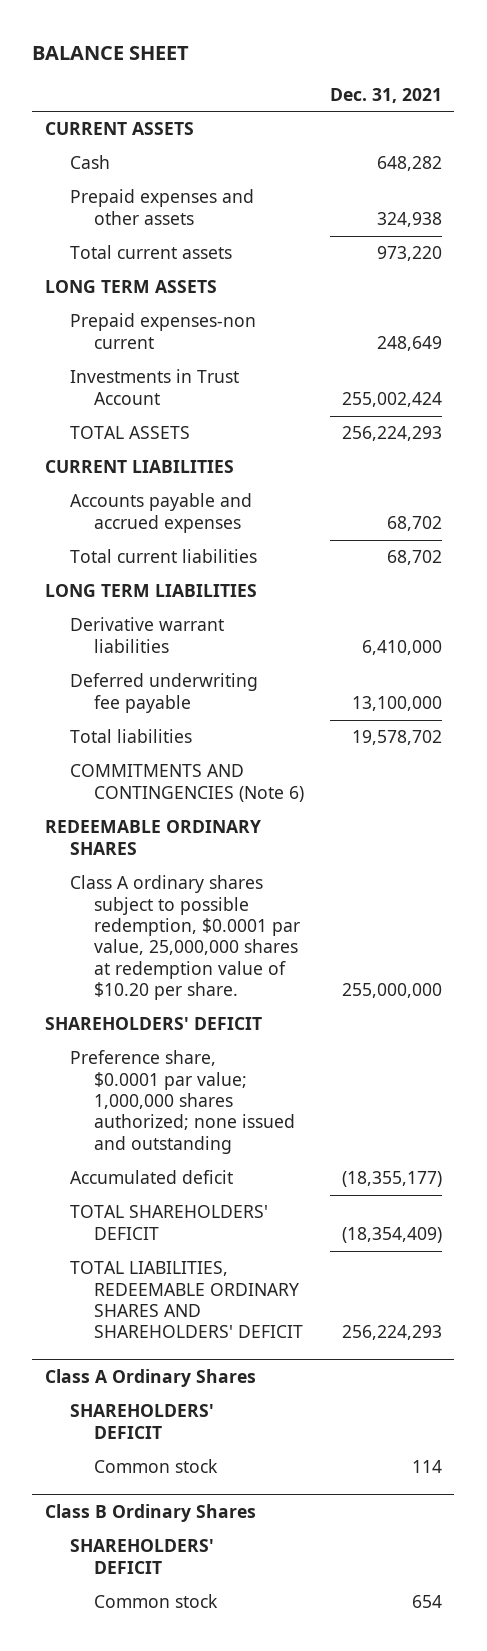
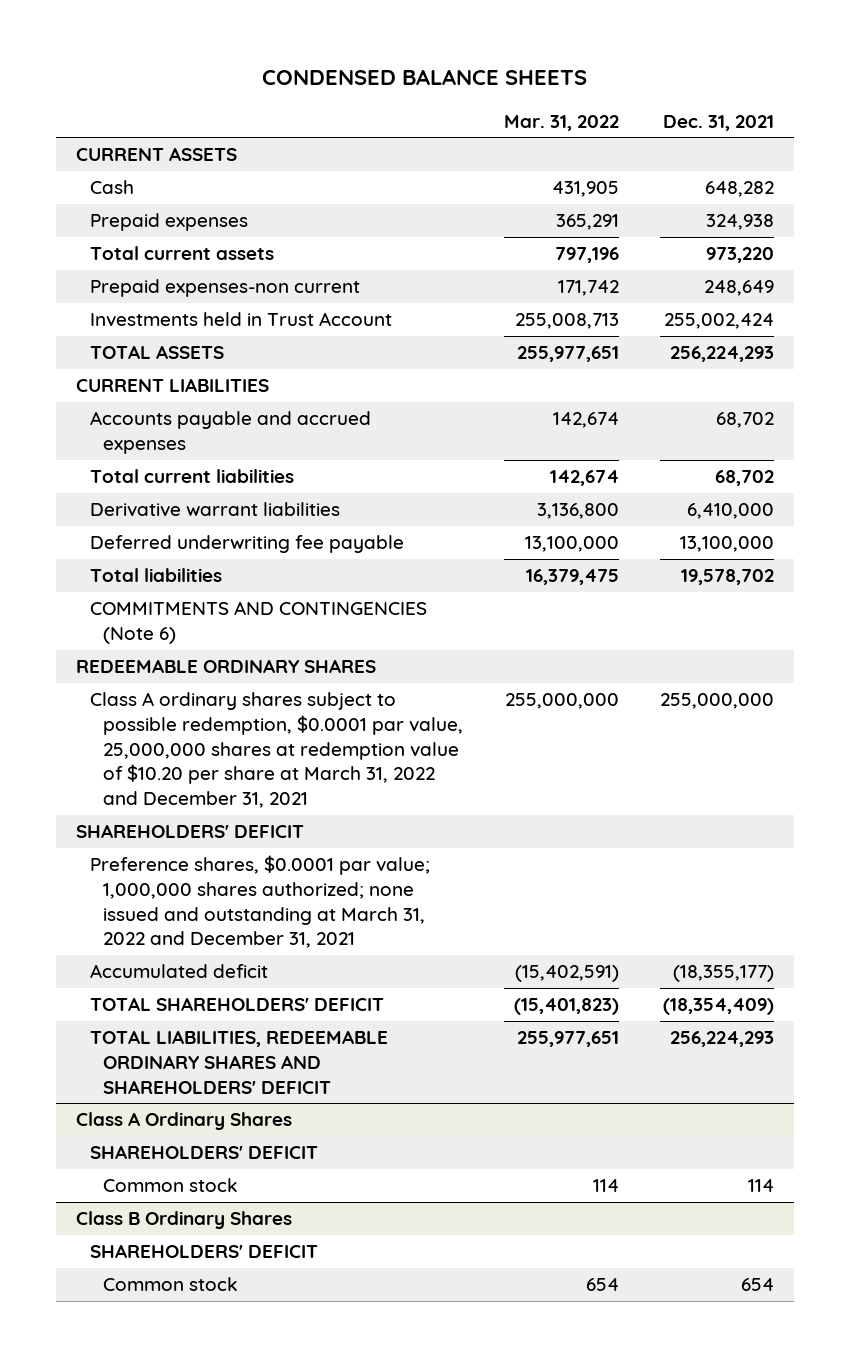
[32,45,190,60] BALANCE SHEET -> [262,69,588,86] CONDENSED BALANCE SHEETS
none -> [504,114,620,131] Mar. 31, 2022
[69,189,254,225] Prepaid expenses and other assets -> [89,213,248,232] Prepaid expenses
[45,280,218,294] LONG TERM ASSETS -> none
[69,369,239,405] Investments in Trust Account -> [89,312,392,328] Investments held in Trust Account
[45,584,258,598] LONG TERM LIABILITIES -> none
[69,875,300,1000] Class A ordinary shares subject to possible redemption, $0.0001 par value, 25,000,000 shares at redemption value of $10.20 per share. -> [89,692,464,808] Class A ordinary shares subject to possible redemption, $0.0001 par value, 25,000,000 shares at redemption value of $10.20 per share at March 31, 2022 and December 31, 2021
[69,1050,295,1154] Preference share, $0.0001 par value; 1,000,000 shares authorized; none issued and outstanding -> [89,855,430,949] Preference shares, $0.0001 par value; 1,000,000 shares authorized; none issued and outstanding at March 31, 2022 and December 31, 2021

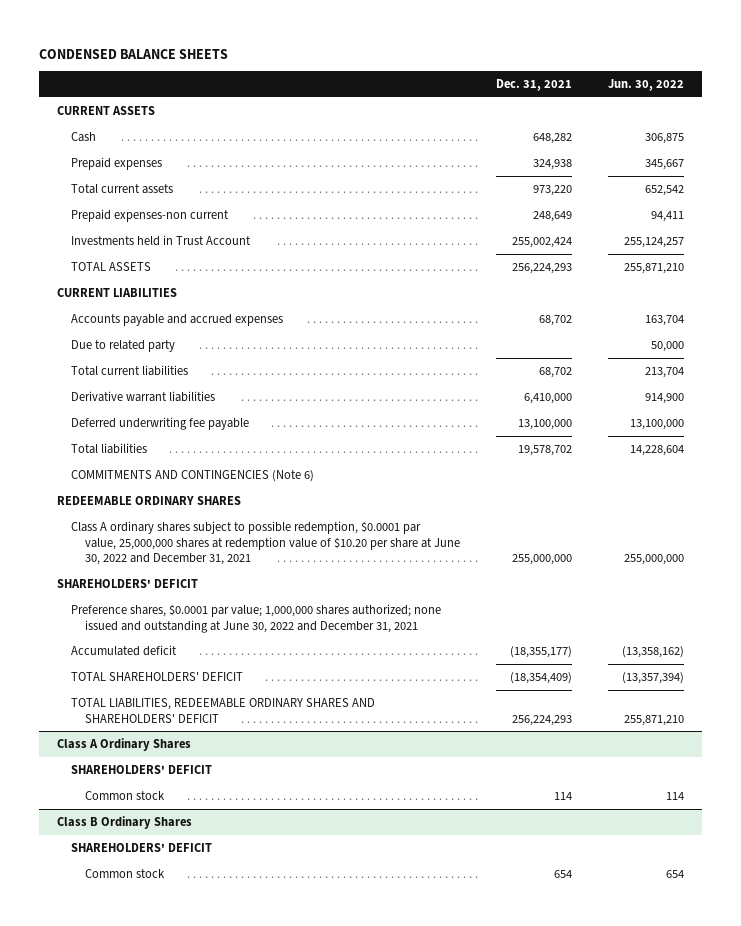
[504,114,620,131] Mar. 31, 2022 -> none
none -> [607,78,684,91] Jun. 30, 2022
none -> [71,339,176,352] Due to related party
[89,692,464,808] Class A ordinary shares subject to possible redemption, $0.0001 par value, 25,000,000 shares at redemption value of $10.20 per share at March 31, 2022 and December 31, 2021 -> [71,520,460,566] Class A ordinary shares subject to possible redemption, $0.0001 par value, 25,000,000 shares at redemption value of $10.20 per share at June 30, 2022 and December 31, 2021
[89,855,430,949] Preference shares, $0.0001 par value; 1,000,000 shares authorized; none issued and outstanding at March 31, 2022 and December 31, 2021 -> [71,603,442,633] Preference shares, $0.0001 par value; 1,000,000 shares authorized; none issued and outstanding at June 30, 2022 and December 31, 2021

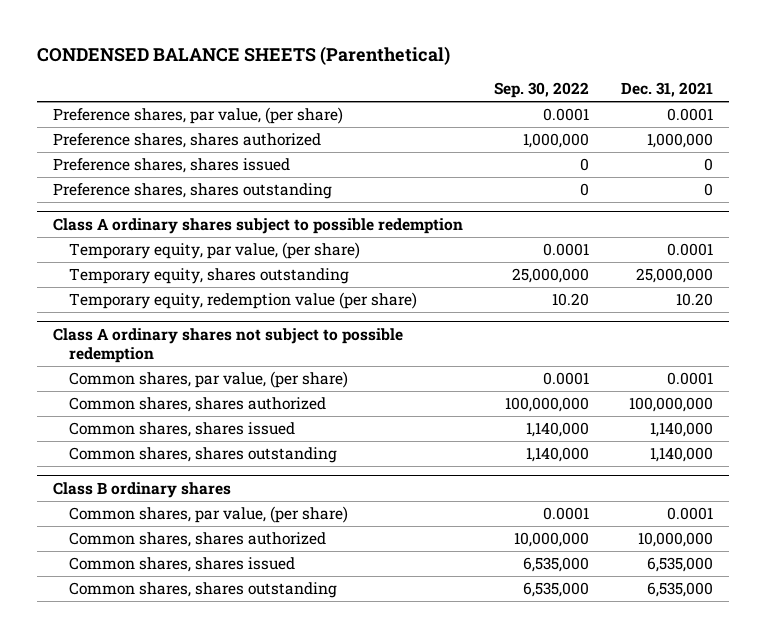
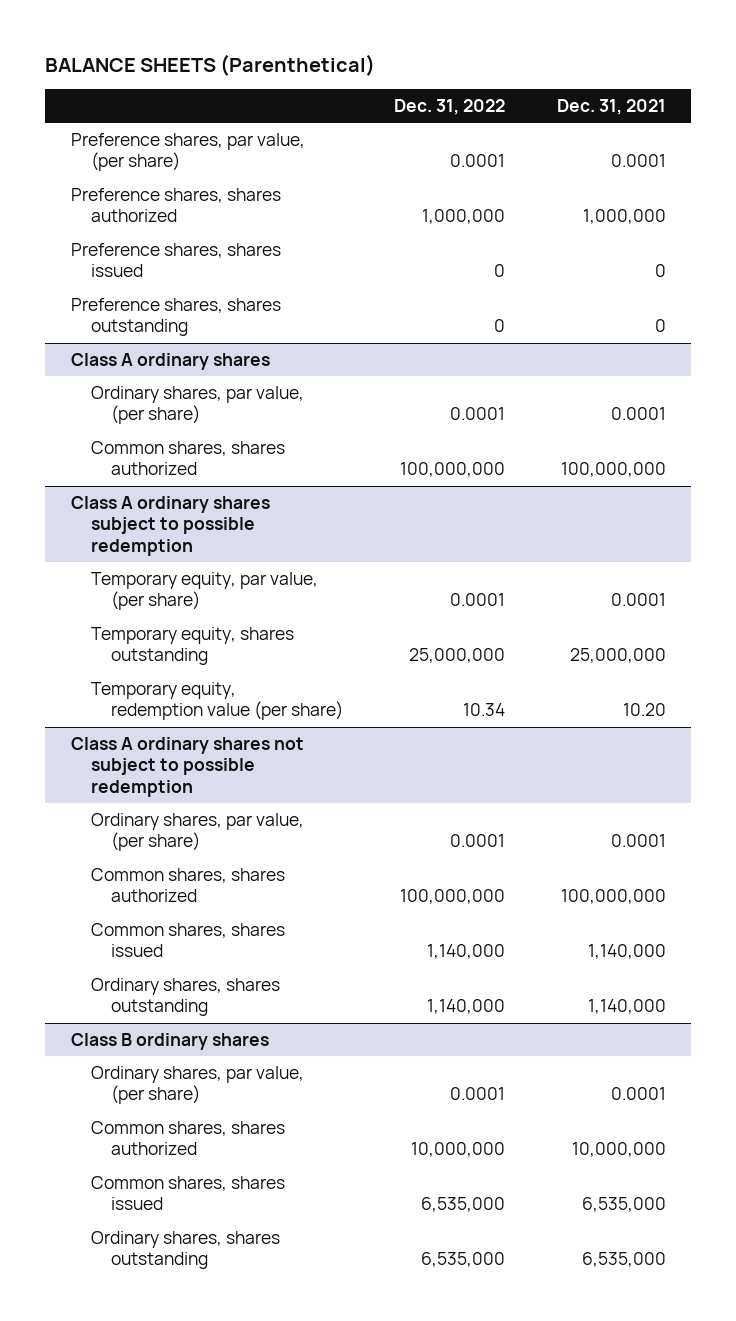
[36,45,450,65] CONDENSED BALANCE SHEETS (Parenthetical) -> [44,53,375,76] BALANCE SHEETS (Parenthetical)
[494,82,590,99] Sep. 30, 2022 -> none
none -> [394,98,506,115] Dec. 31, 2022
none -> [70,352,270,370] Class A ordinary shares
none -> [90,385,304,425] Ordinary shares, par value, (per share)
none -> [90,440,285,476] Common shares, shares authorized
[68,371,348,389] Common shares, par value, (per share) -> [90,812,304,852] Ordinary shares, par value, (per share)
[68,447,337,464] Common shares, shares outstanding -> [90,977,280,1017] Ordinary shares, shares outstanding
[68,506,348,524] Common shares, par value, (per share) -> [90,1065,304,1105] Ordinary shares, par value, (per share)
[68,582,337,599] Common shares, shares outstanding -> [90,1230,280,1270] Ordinary shares, shares outstanding

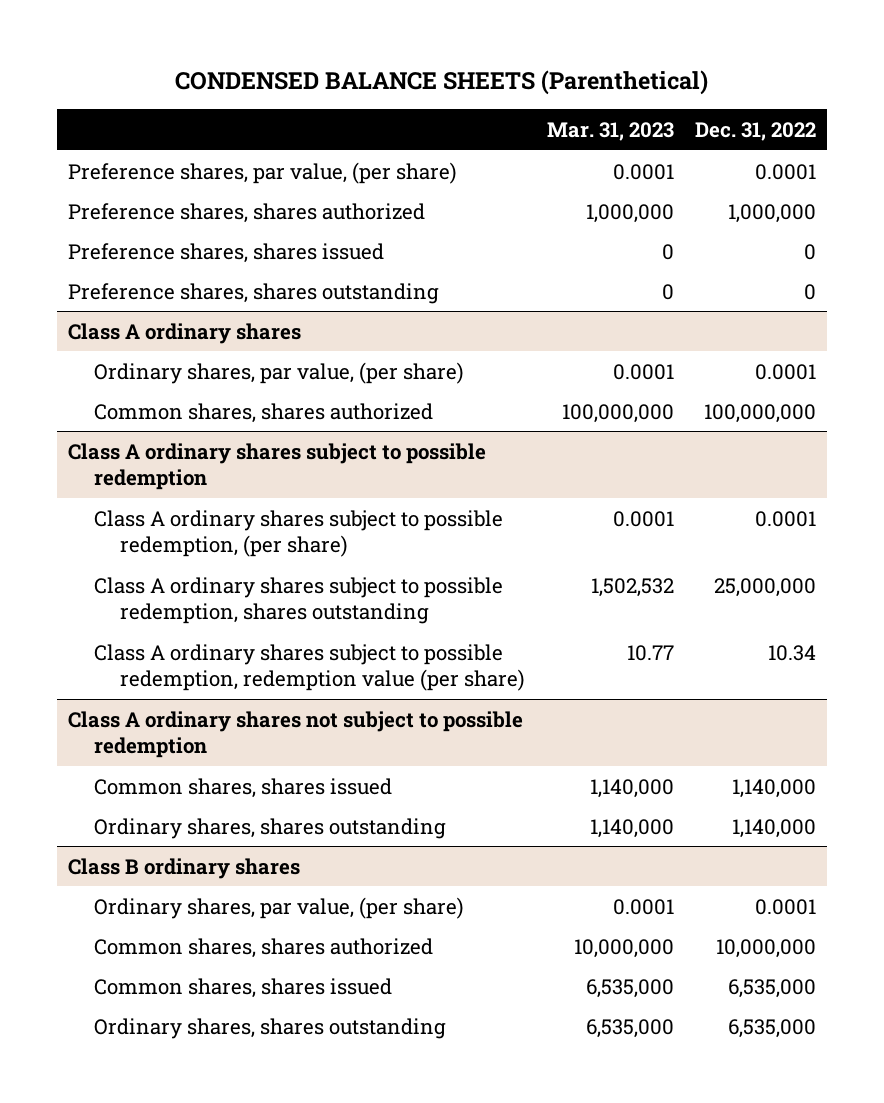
[44,53,375,76] BALANCE SHEETS (Parenthetical) -> [174,69,708,95] CONDENSED BALANCE SHEETS (Parenthetical)
[556,98,666,115] Dec. 31, 2021 -> none
none -> [546,121,674,141] Mar. 31, 2023
[90,571,318,611] Temporary equity, par value, (per share) -> [94,509,504,557] Class A ordinary shares subject to possible redemption, (per share)
[90,626,294,666] Temporary equity, shares outstanding -> [94,576,504,624] Class A ordinary shares subject to possible redemption, shares outstanding
[90,681,344,721] Temporary equity, redemption value (per share) -> [94,643,526,691] Class A ordinary shares subject to possible redemption, redemption value (per share)
[90,812,304,852] Ordinary shares, par value, (per share) -> none
[90,867,285,903] Common shares, shares authorized -> none

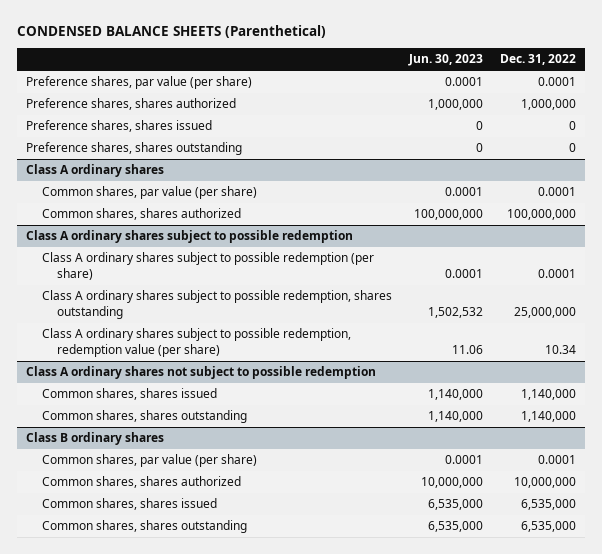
[546,121,674,141] Mar. 31, 2023 -> none
none -> [407,54,483,67] Jun. 30, 2023
[67,161,457,184] Preference shares, par value, (per share) -> [25,76,252,90] Preference shares, par value (per share)
[94,361,465,384] Ordinary shares, par value, (per share) -> [41,186,257,200] Common shares, par value (per share)
[94,509,504,557] Class A ordinary shares subject to possible redemption, (per share) -> [41,252,374,280] Class A ordinary shares subject to possible redemption (per share)
[94,817,447,839] Ordinary shares, shares outstanding -> [41,410,247,424] Common shares, shares outstanding
[94,896,465,919] Ordinary shares, par value, (per share) -> [41,454,257,468] Common shares, par value (per share)
[94,1017,447,1039] Ordinary shares, shares outstanding -> [41,520,247,534] Common shares, shares outstanding

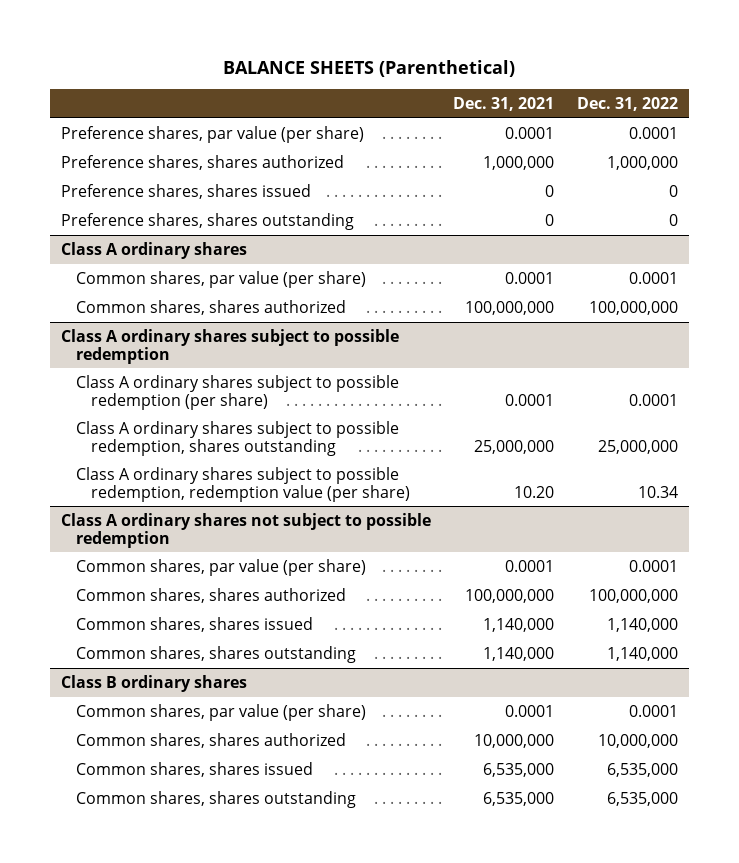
[17,24,327,38] CONDENSED BALANCE SHEETS (Parenthetical) -> [223,59,516,77] BALANCE SHEETS (Parenthetical)
[407,54,483,67] Jun. 30, 2023 -> none
none -> [453,97,555,112] Dec. 31, 2021
none -> [75,558,366,576] Common shares, par value (per share)
none -> [75,587,346,603] Common shares, shares authorized

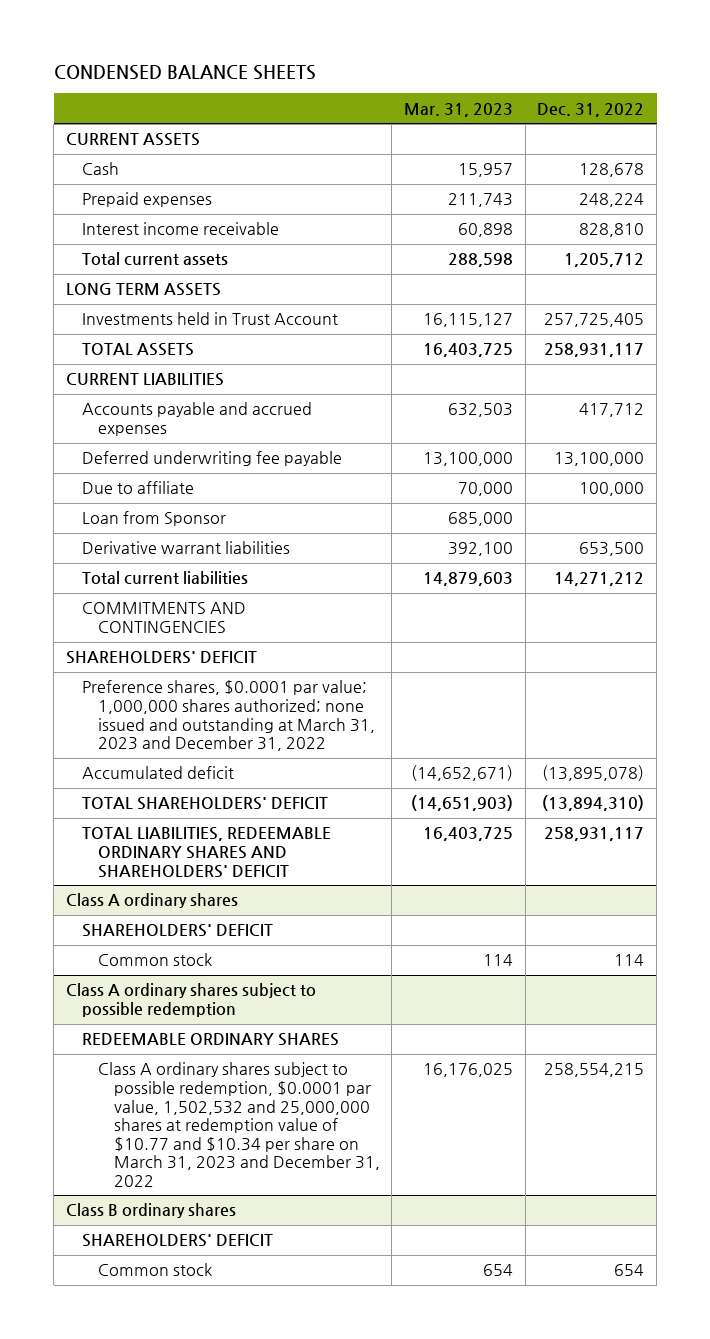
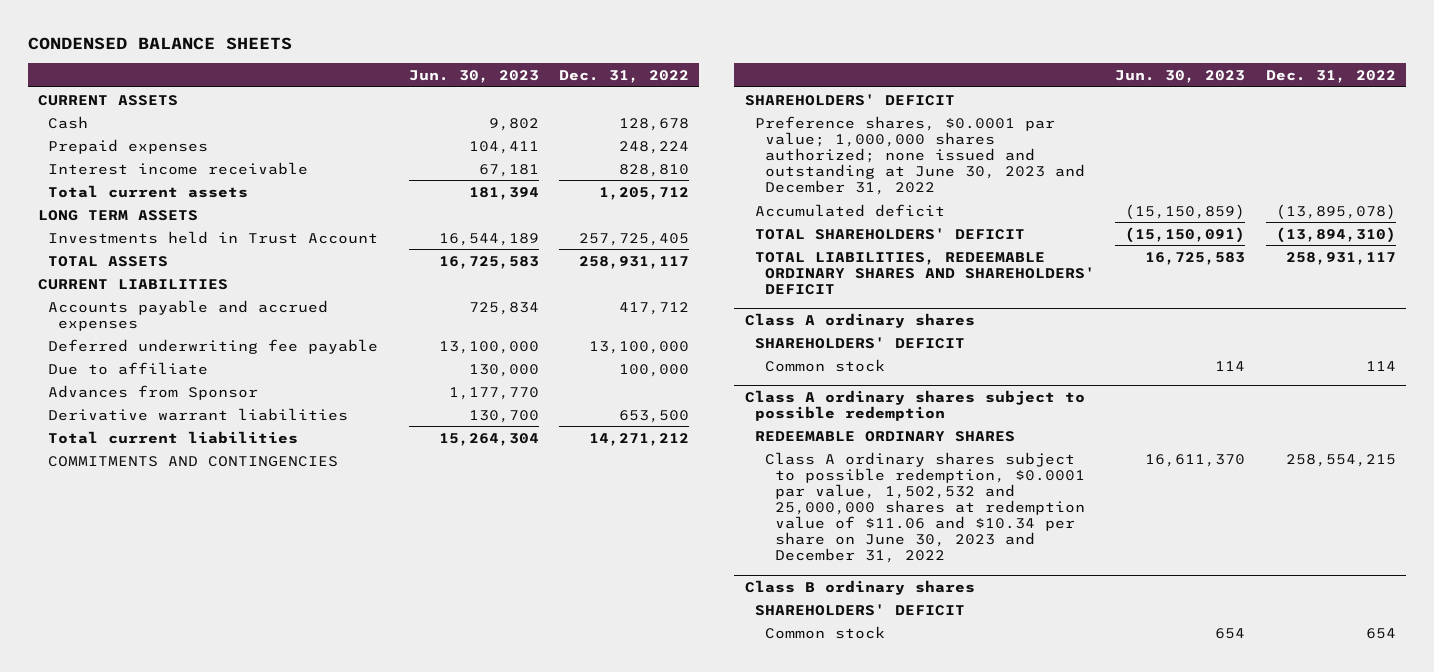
[404,102,514,117] Mar. 31, 2023 -> none
none -> [408,69,539,83] Jun. 30, 2023
[81,511,226,527] Loan from Sponsor -> [48,384,259,400] Advances from Sponsor
[81,680,375,752] Preference shares, $0.0001 par value; 1,000,000 shares authorized; none issued and outstanding at March 31, 2023 and December 31, 2022 -> [754,115,1086,195] Preference shares, $0.0001 par value; 1,000,000 shares authorized; none issued and outstanding at June 30, 2023 and December 31, 2022
[97,1062,380,1187] Class A ordinary shares subject to possible redemption, $0.0001 par value, 1,502,532 and 25,000,000 shares at redemption value of $10.77 and $10.34 per share on March 31, 2023 and December 31, 2022 -> [765,451,1086,564] Class A ordinary shares subject to possible redemption, $0.0001 par value, 1,502,532 and 25,000,000 shares at redemption value of $11.06 and $10.34 per share on June 30, 2023 and December 31, 2022

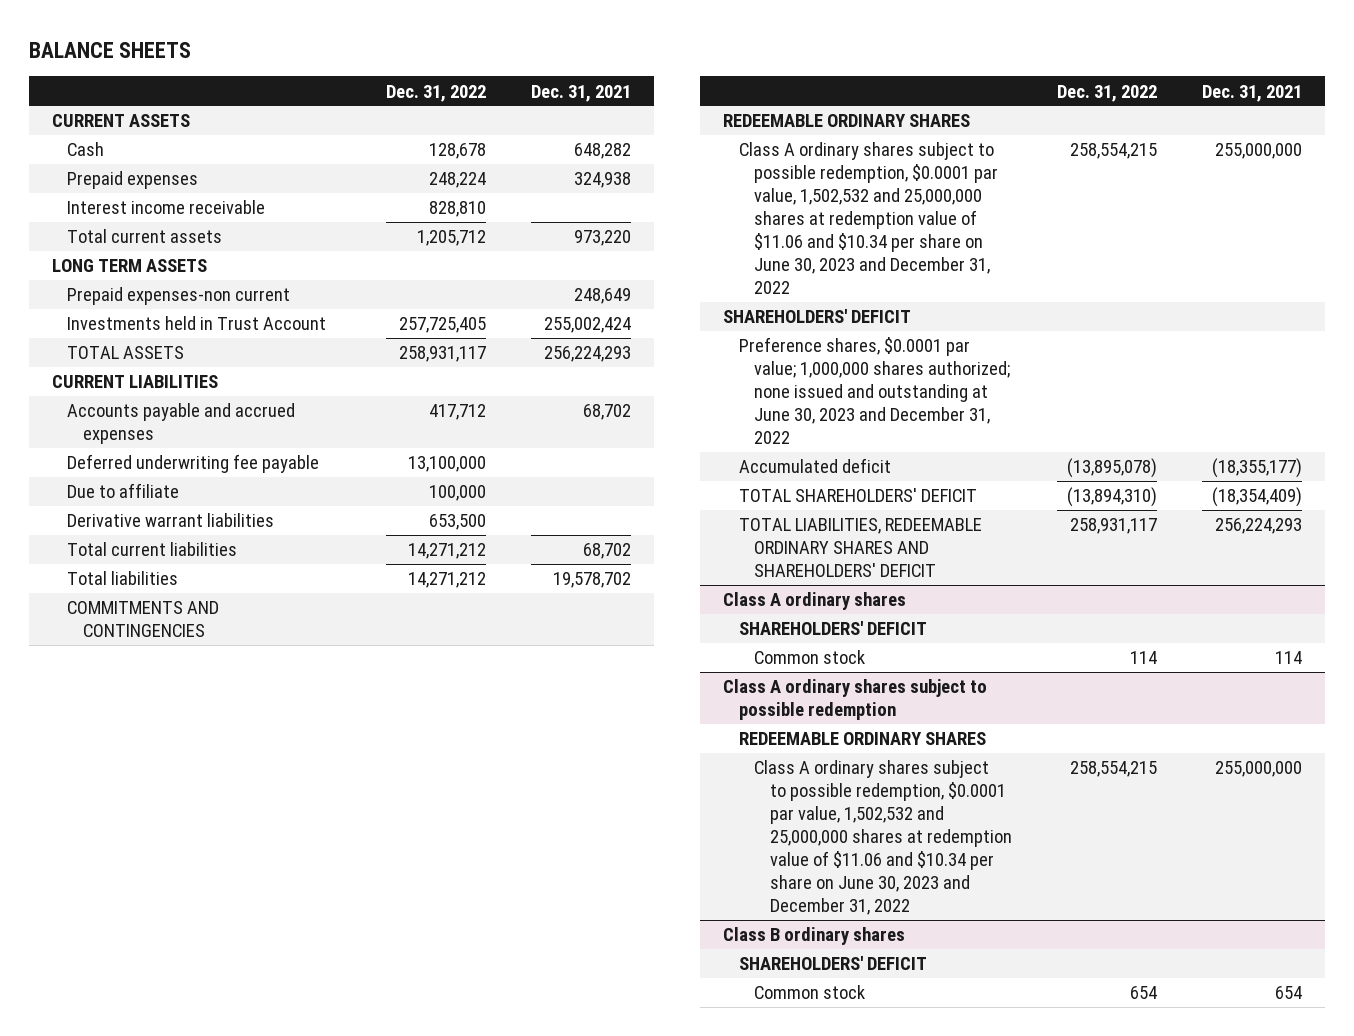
[27,37,292,51] CONDENSED BALANCE SHEETS -> [29,41,192,58] BALANCE SHEETS
[408,69,539,83] Jun. 30, 2023 -> none
none -> [531,84,632,102] Dec. 31, 2021
none -> [67,287,291,306] Prepaid expenses-non current
[48,384,259,400] Advances from Sponsor -> none
none -> [67,571,179,586] Total liabilities
none -> [722,114,970,128] REDEEMABLE ORDINARY SHARES
none -> [738,142,999,295] Class A ordinary shares subject to possible redemption, $0.0001 par value, 1,502,532 and 25,000,000 shares at redemption value of $11.06 and $10.34 per share on June 30, 2023 and December 31, 2022

